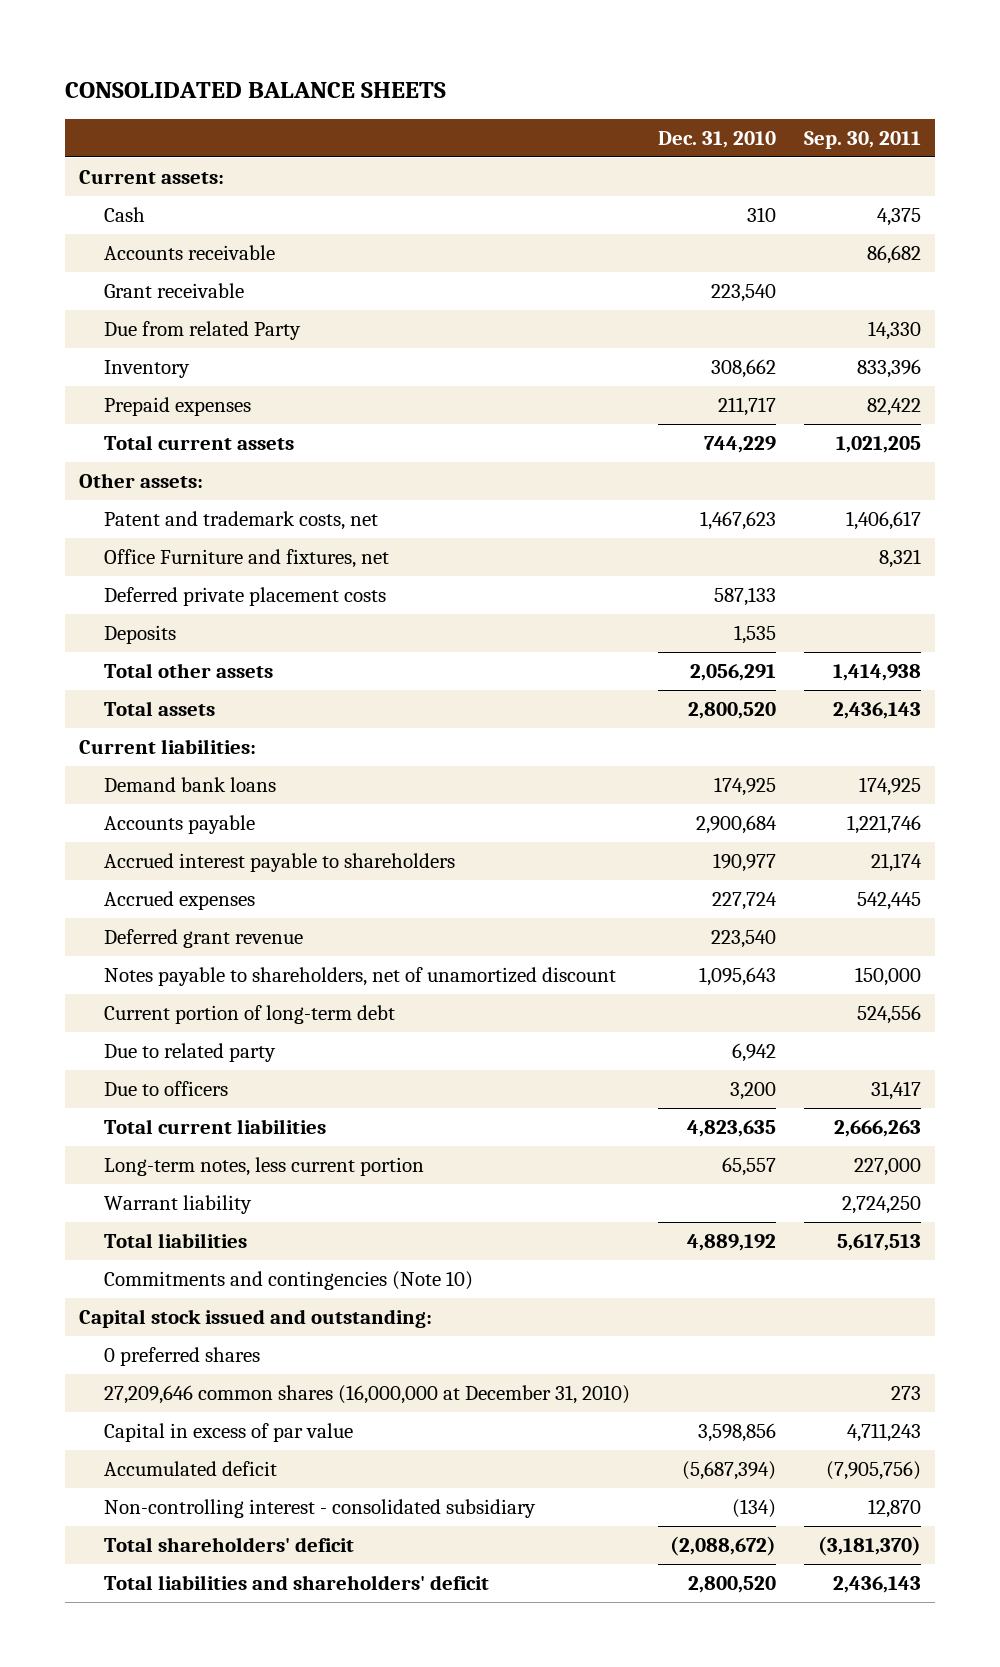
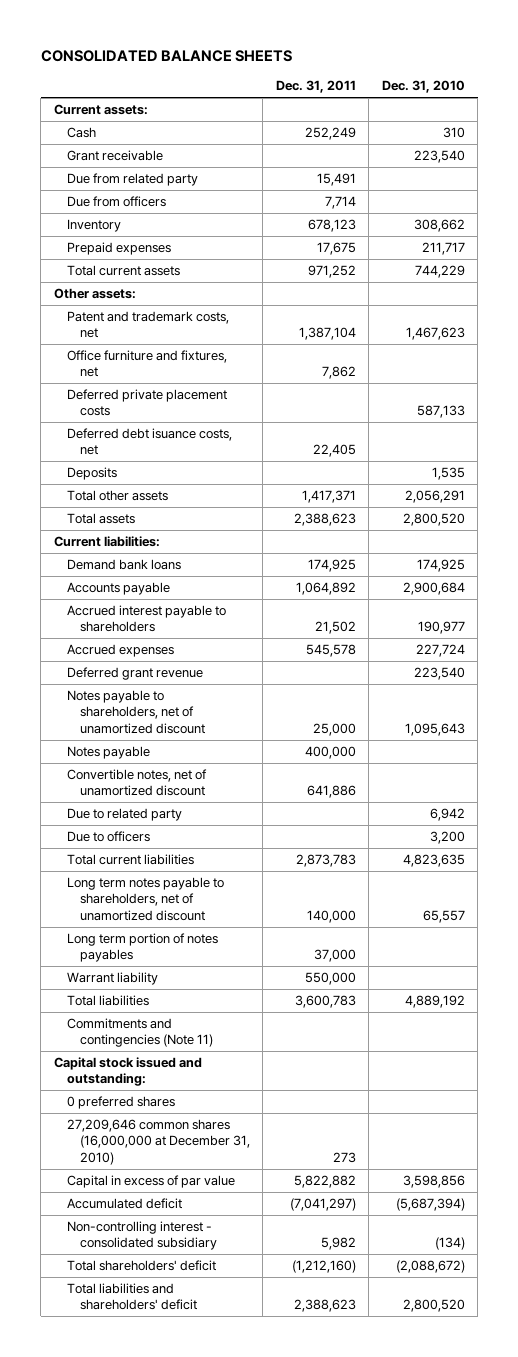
[804,131,922,150] Sep. 30, 2011 -> none
none -> [275,80,356,94] Dec. 31, 2011
[104,245,276,261] Accounts receivable -> none
[104,321,302,341] Due from related Party -> [66,173,198,187] Due from related party
none -> [66,196,166,208] Due from officers
[104,549,390,569] Office Furniture and fixtures, net -> [66,350,227,378] Office furniture and fixtures, net
none -> [66,428,232,456] Deferred debt isuance costs, net
[104,1005,396,1025] Current portion of long-term debt -> none
none -> [66,746,150,760] Notes payable
none -> [66,769,207,797] Convertible notes, net of unamortized discount
[104,1157,425,1177] Long-term notes, less current portion -> [66,877,224,921] Long term notes payable to shareholders, net of unamortized discount
none -> [66,933,218,963] Long term portion of notes payables
[104,1271,474,1291] Commitments and contingencies (Note 10) -> [66,1018,214,1048] Commitments and contingencies (Note 11)

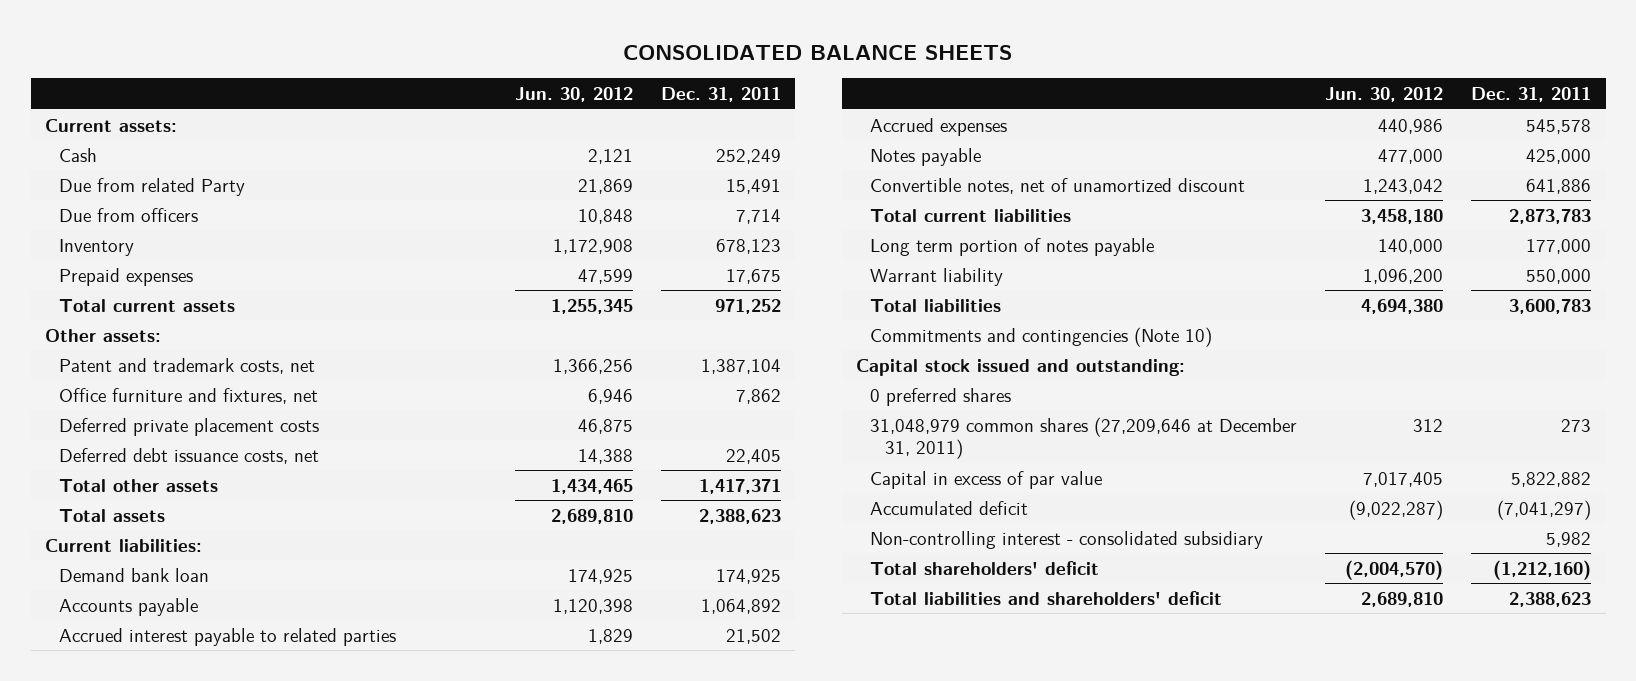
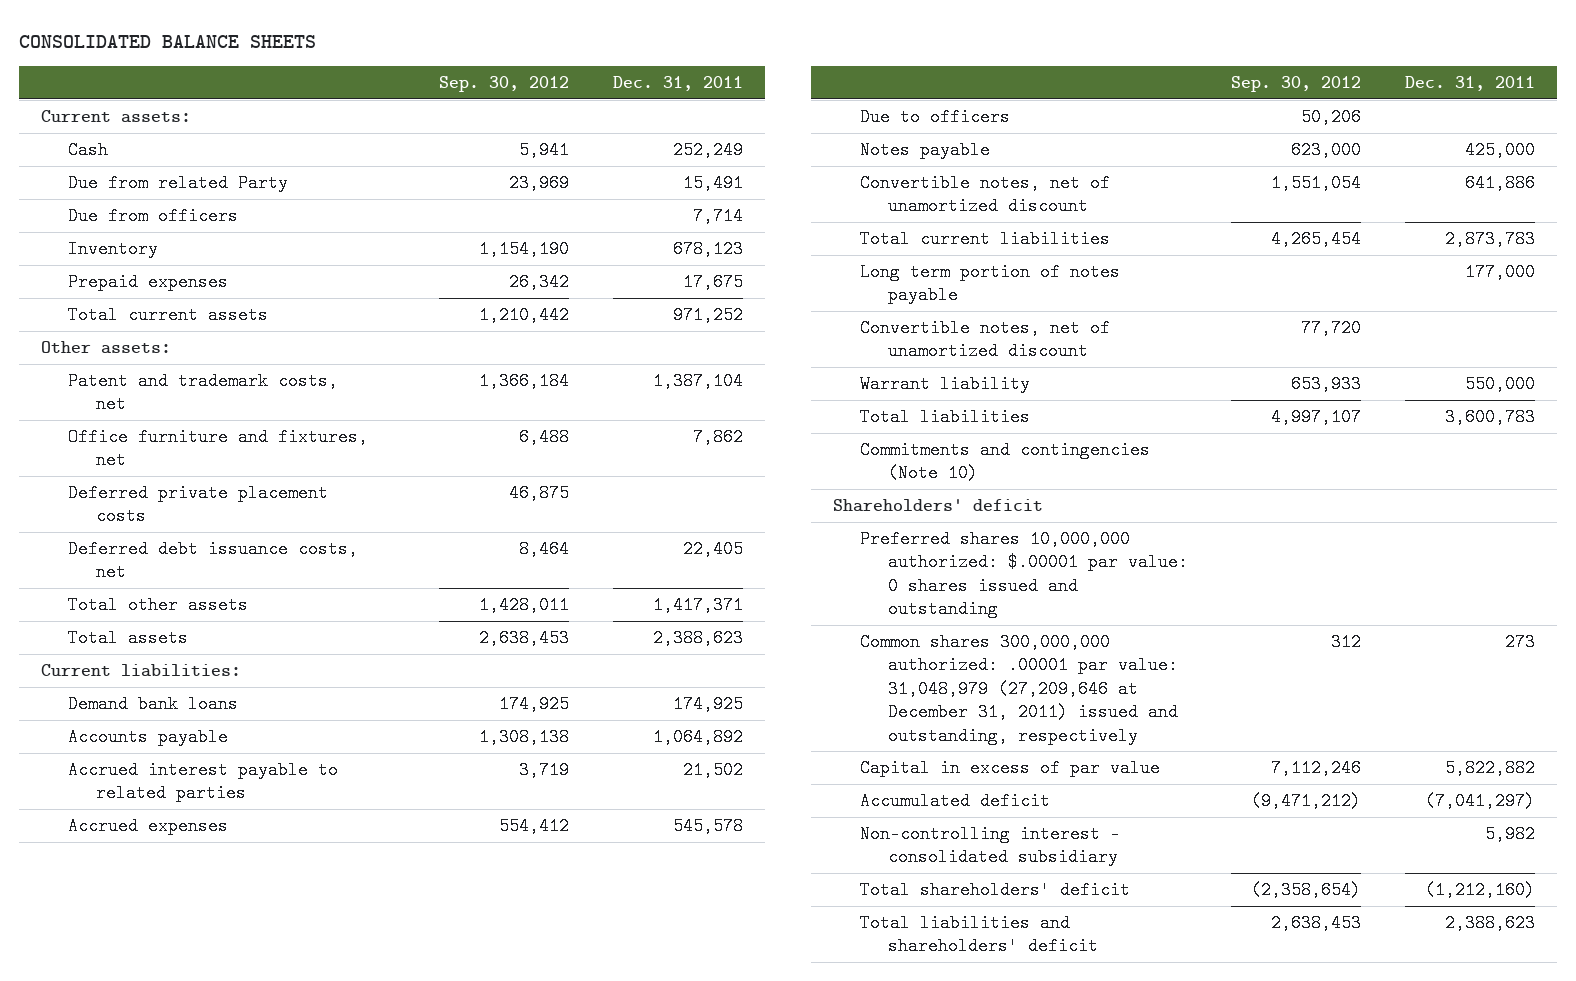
[514,87,633,103] Jun. 30, 2012 -> none
none -> [439,75,570,92] Sep. 30, 2012
[59,567,210,582] Demand bank loan -> [68,694,239,713] Demand bank loans
none -> [860,107,1011,126] Due to officers
none -> [860,318,1111,361] Convertible notes, net of unamortized discount
[855,358,1185,376] Capital stock issued and outstanding: -> none
none -> [832,498,1043,512] Shareholders' deficit
[870,387,1012,406] 0 preferred shares -> [860,529,1188,619] Preferred shares 10,000,000 authorized: $.00001 par value: 0 shares issued and outstanding
[870,416,1298,459] 31,048,979 common shares (27,209,646 at December 31, 2011) -> [860,632,1178,745] Common shares 300,000,000 authorized: .00001 par value: 31,048,979 (27,209,646 at December 31, 2011) issued and outstanding, respectively

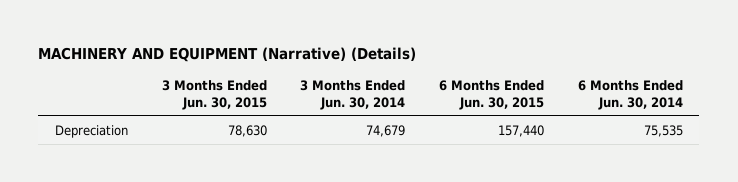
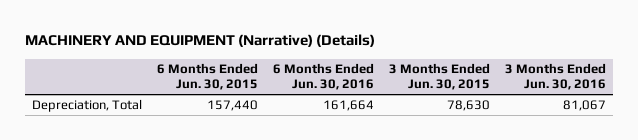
[300,80,406,110] 3 Months Ended Jun. 30, 2014 -> none
[577,80,683,110] 6 Months Ended Jun. 30, 2014 -> none
none -> [272,62,374,91] 6 Months Ended Jun. 30, 2016
none -> [504,62,606,91] 3 Months Ended Jun. 30, 2016
[55,125,129,139] Depreciation -> [32,99,143,113] Depreciation, Total

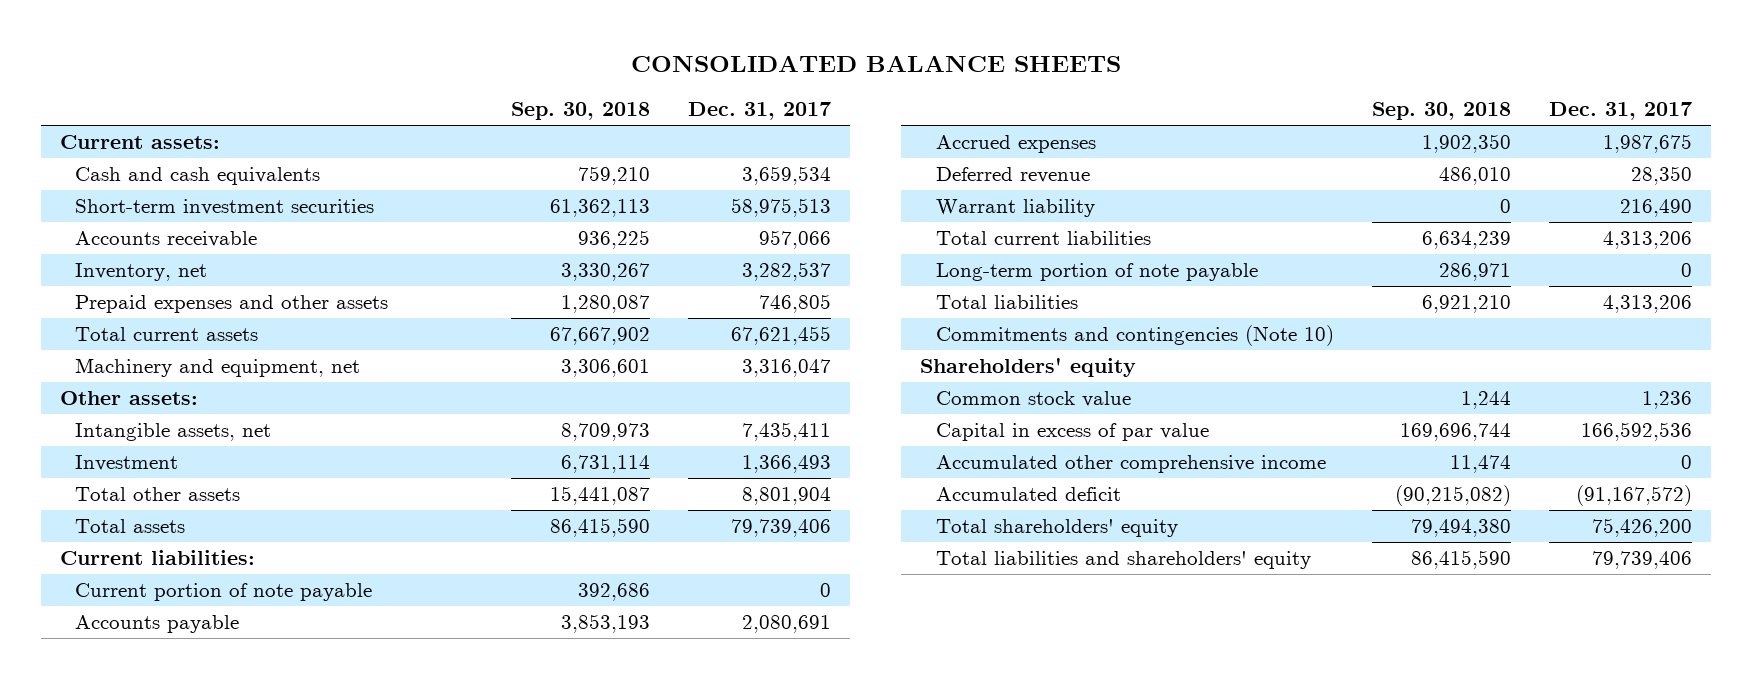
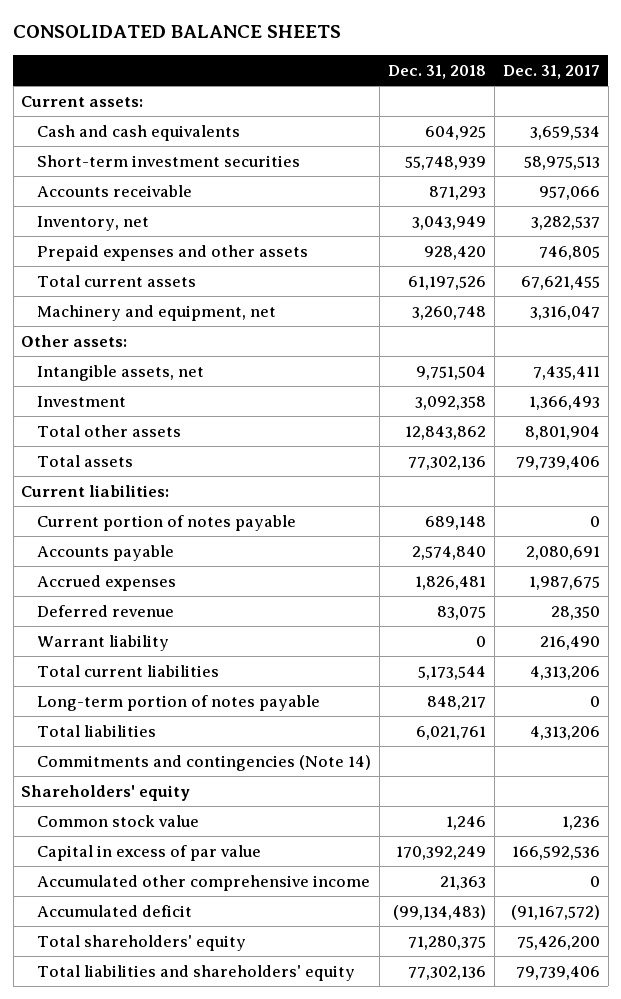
[511,102,651,121] Sep. 30, 2018 -> none
none -> [388,64,487,79] Dec. 31, 2018
[75,583,373,602] Current portion of note payable -> [37,514,297,531] Current portion of notes payable
[935,263,1258,282] Long-term portion of note payable -> [37,694,321,711] Long-term portion of notes payable
[935,325,1334,347] Commitments and contingencies (Note 10) -> [37,754,372,771] Commitments and contingencies (Note 14)

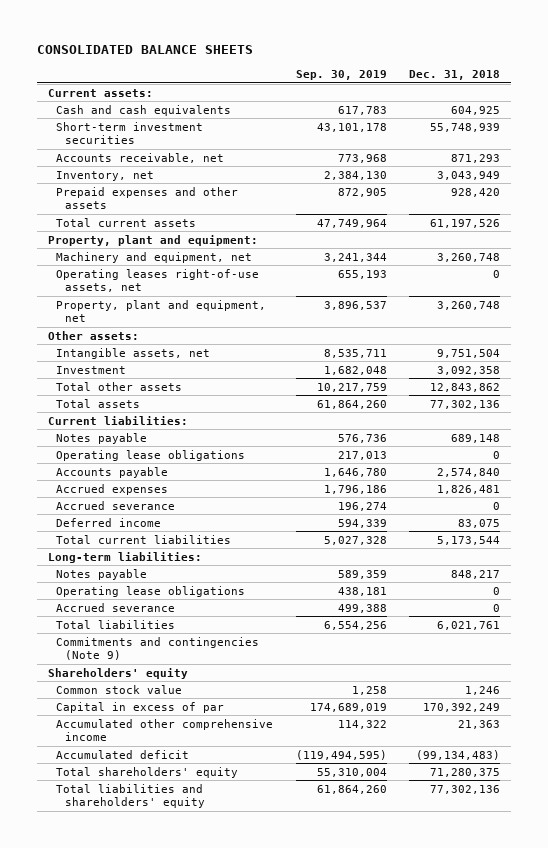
[502,64,600,79] Dec. 31, 2017 -> none
none -> [295,70,387,81] Sep. 30, 2019
[37,184,193,197] Accounts receivable -> [56,152,225,163] Accounts receivable, net
none -> [47,234,258,246] Property, plant and equipment:
none -> [56,268,260,293] Operating leases right-of-use assets, net
none -> [56,299,267,323] Property, plant and equipment, net
[37,514,297,531] Current portion of notes payable -> [56,432,148,444] Notes payable
none -> [56,449,246,461] Operating lease obligations
[37,634,170,651] Warrant liability -> none
none -> [56,500,176,510] Accrued severance
[37,604,175,617] Deferred revenue -> [56,517,162,527] Deferred income
none -> [47,551,202,563] Long-term liabilities:
[37,694,321,711] Long-term portion of notes payable -> [56,568,148,580] Notes payable
none -> [56,585,246,597] Operating lease obligations
none -> [56,602,176,612] Accrued severance
[37,754,372,771] Commitments and contingencies (Note 14) -> [56,636,260,661] Commitments and contingencies (Note 9)
[37,844,262,861] Capital in excess of par value -> [56,701,225,713] Capital in excess of par

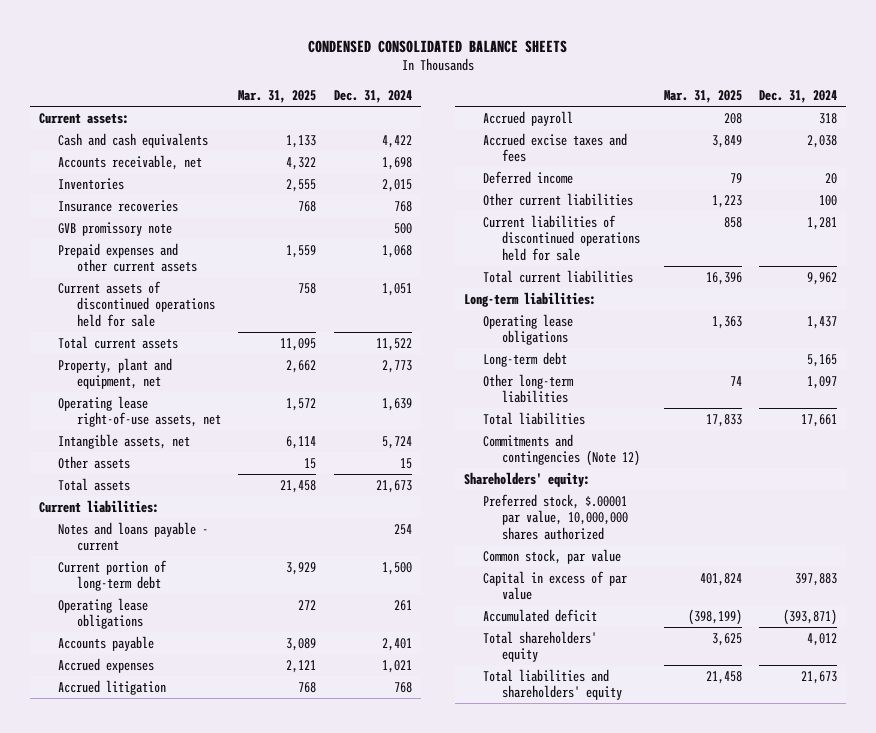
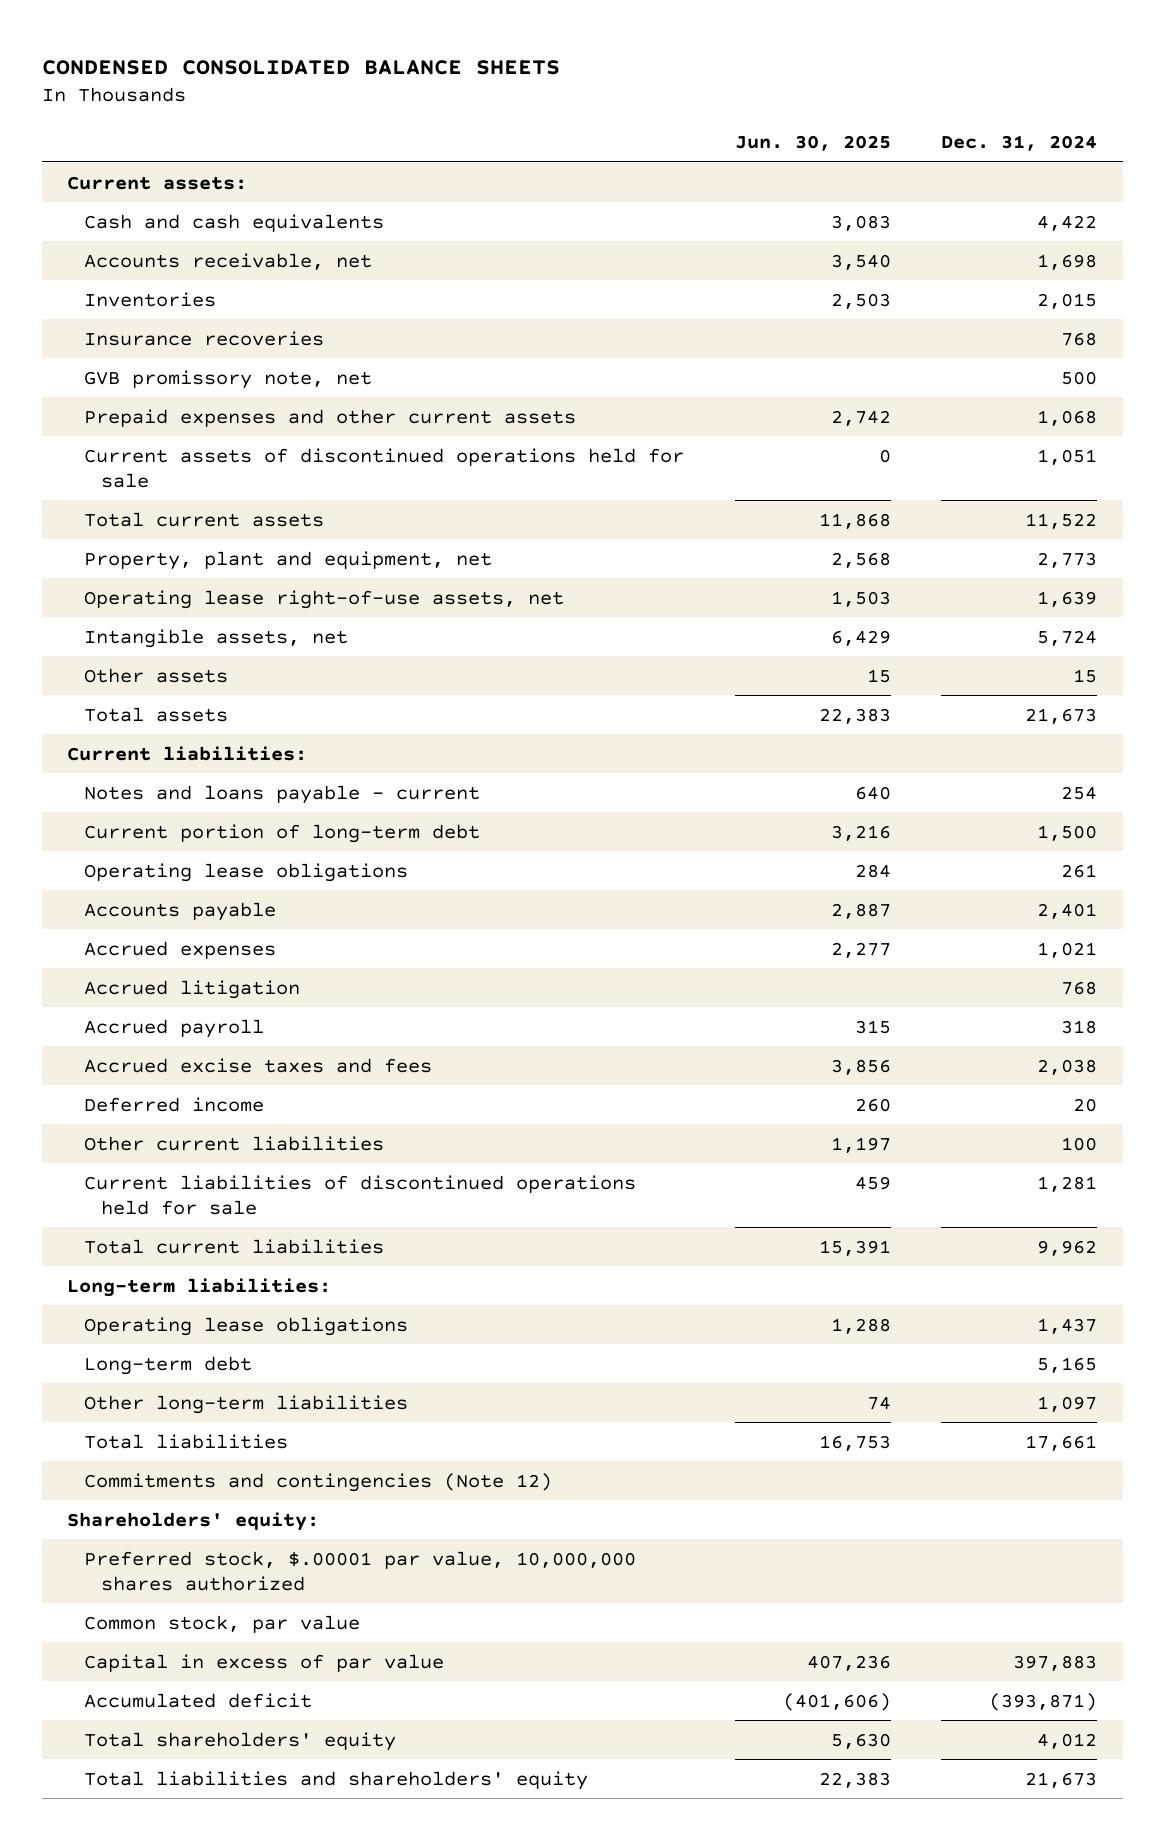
[238,90,317,104] Mar. 31, 2025 -> none
none -> [734,134,891,151] Jun. 30, 2025
[57,221,172,236] GVB promissory note -> [83,369,372,389] GVB promissory note, net

